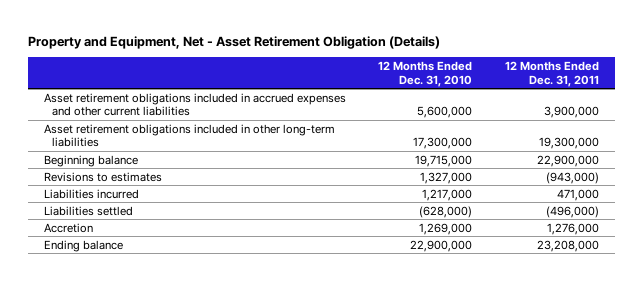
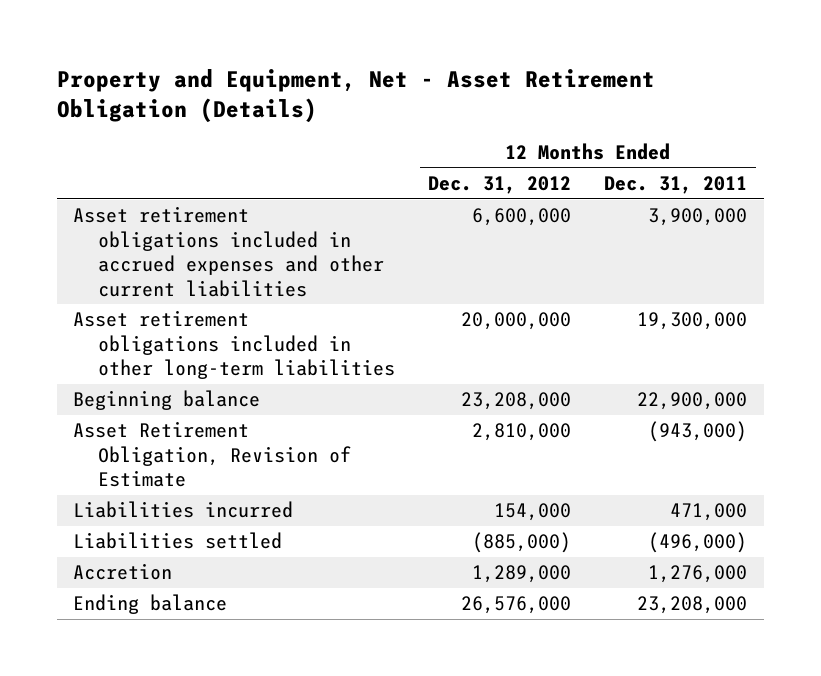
[378,61,473,87] 12 Months Ended Dec. 31, 2010 -> none
none -> [428,175,572,194] Dec. 31, 2012
[44,171,163,182] Revisions to estimates -> [73,421,351,488] Asset Retirement Obligation, Revision of Estimate

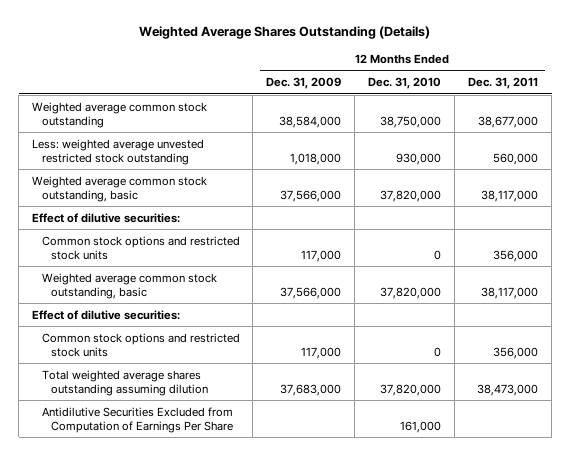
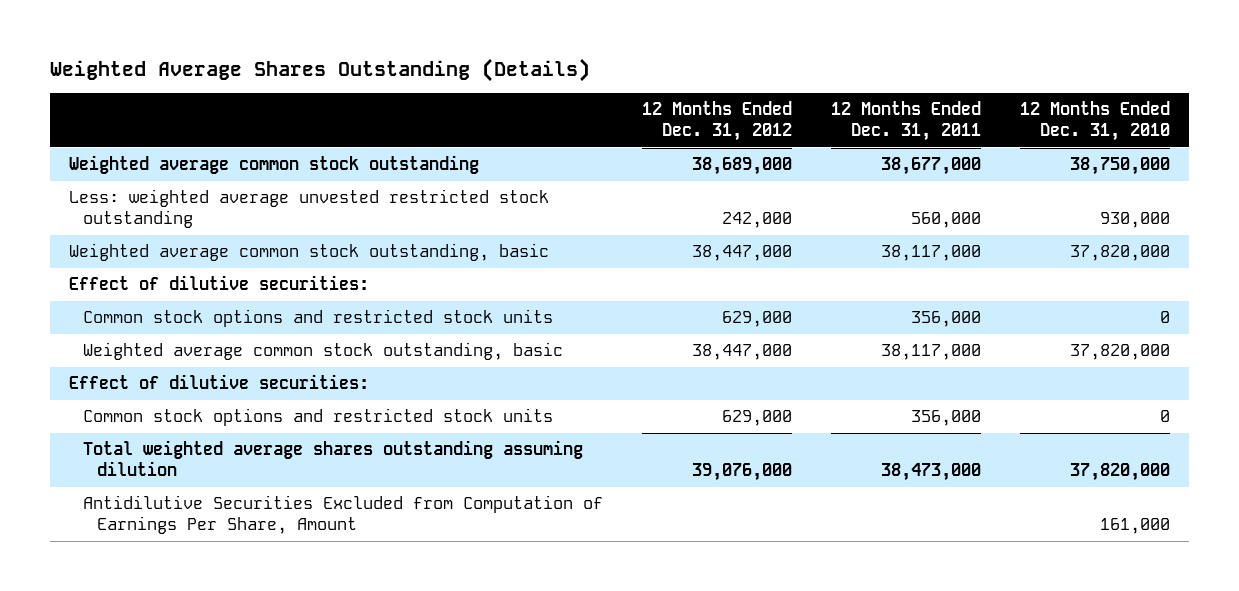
[266,77,342,90] Dec. 31, 2009 -> none
none -> [641,101,792,142] 12 Months Ended Dec. 31, 2012
[41,406,234,433] Antidilutive Securities Excluded from Computation of Earnings Per Share -> [83,495,604,535] Antidilutive Securities Excluded from Computation of Earnings Per Share, Amount

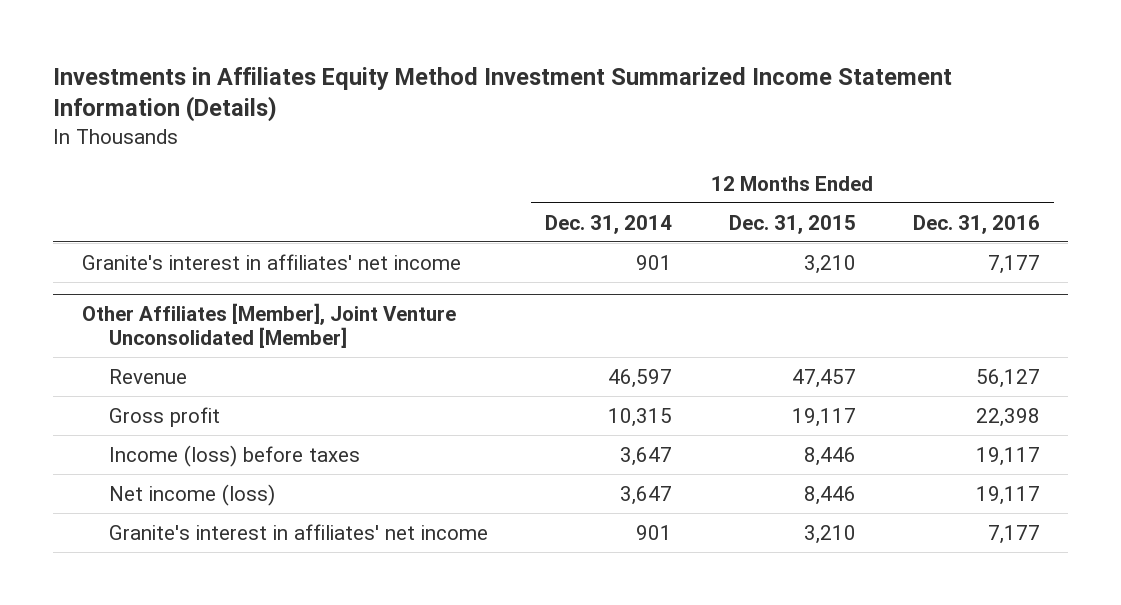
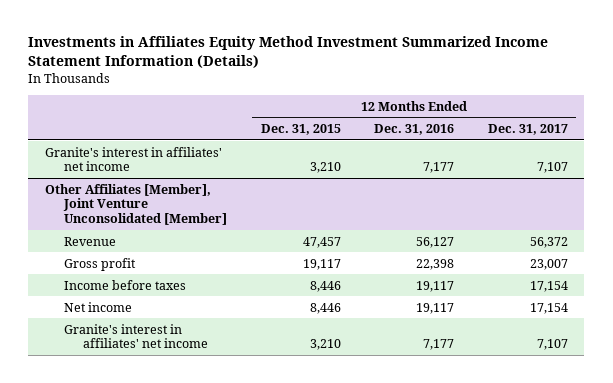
[545,214,673,234] Dec. 31, 2014 -> none
none -> [487,123,568,135] Dec. 31, 2017
[109,444,361,467] Income (loss) before taxes -> [63,279,186,290] Income before taxes
[109,483,276,506] Net income (loss) -> [63,301,132,312] Net income

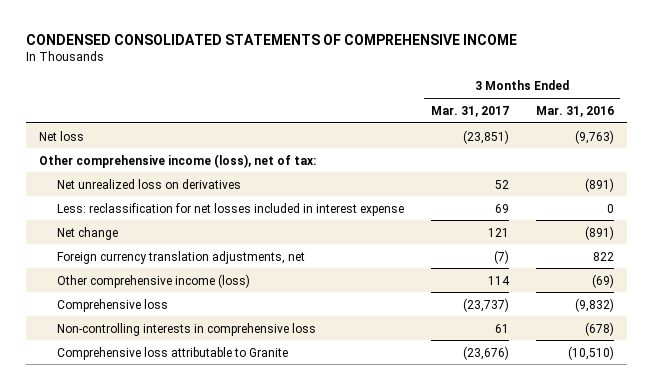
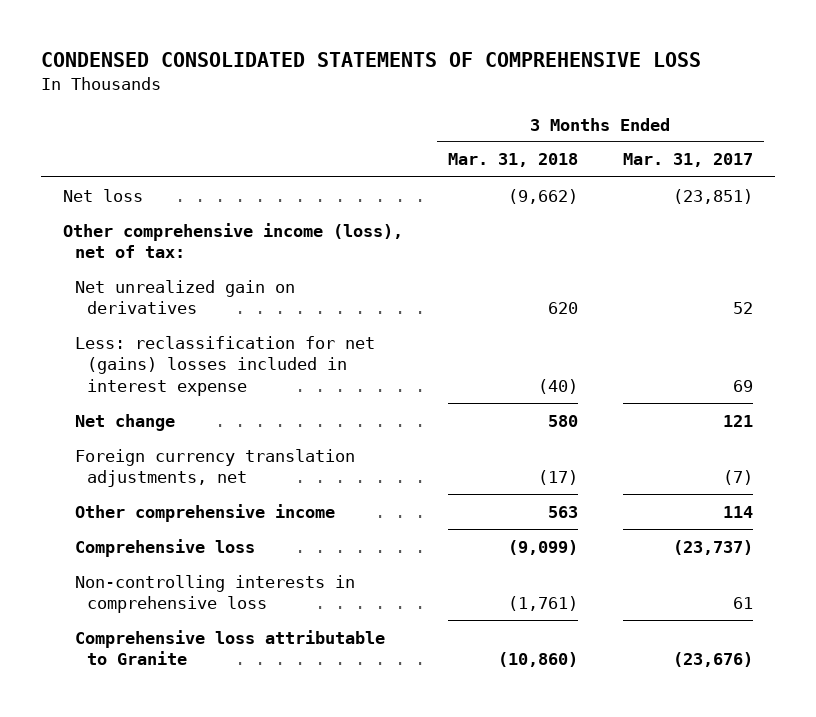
[25,33,517,45] CONDENSED CONSOLIDATED STATEMENTS OF COMPREHENSIVE INCOME -> [40,52,701,68] CONDENSED CONSOLIDATED STATEMENTS OF COMPREHENSIVE LOSS
[535,105,614,117] Mar. 31, 2016 -> none
none -> [447,153,578,168] Mar. 31, 2018
[57,178,242,189] Net unrealized loss on derivatives -> [75,279,296,315] Net unrealized gain on derivatives
[57,202,405,216] Less: reclassification for net losses included in interest expense -> [75,335,376,396] Less: reclassification for net (gains) losses included in interest expense
[57,273,251,288] Other comprehensive income (loss) -> [75,503,336,522] Other comprehensive income

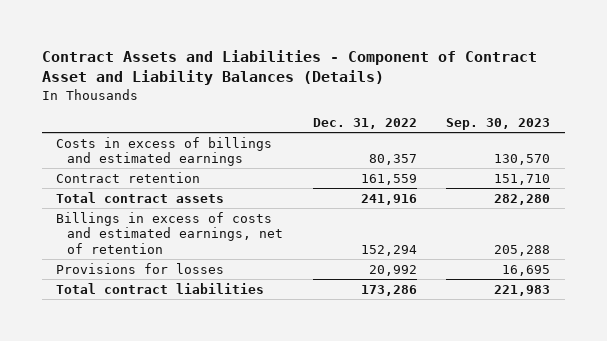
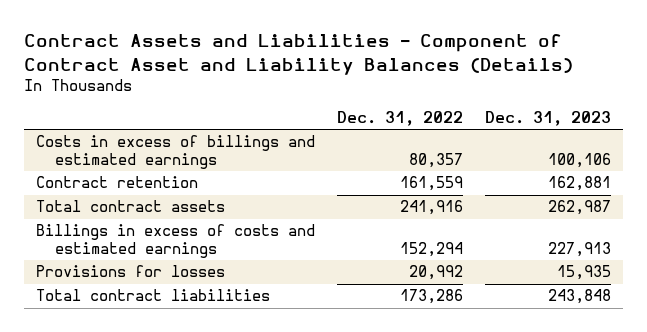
[446,118,551,131] Sep. 30, 2023 -> none
none -> [485,110,612,126] Dec. 31, 2023
[56,211,283,255] Billings in excess of costs and estimated earnings, net of retention -> [35,224,315,258] Billings in excess of costs and estimated earnings

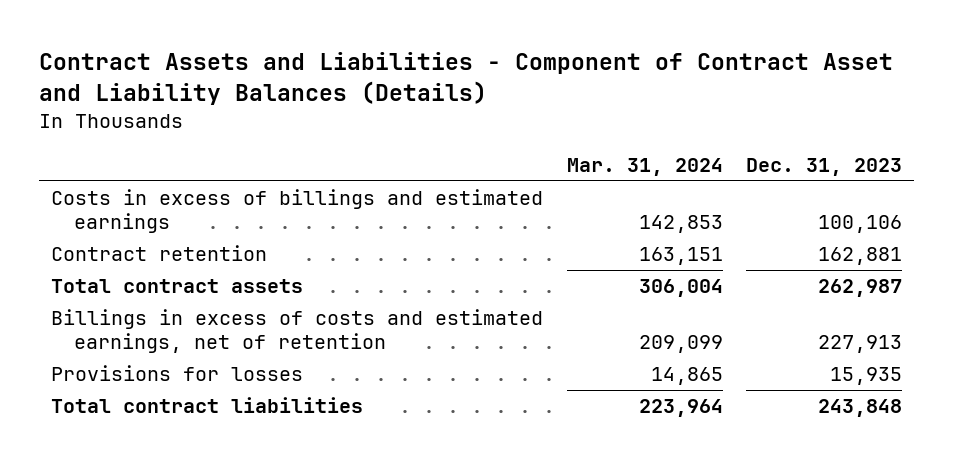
[336,110,463,126] Dec. 31, 2022 -> none
none -> [566,157,723,176] Mar. 31, 2024
[35,224,315,258] Billings in excess of costs and estimated earnings -> [51,309,544,354] Billings in excess of costs and estimated earnings, net of retention

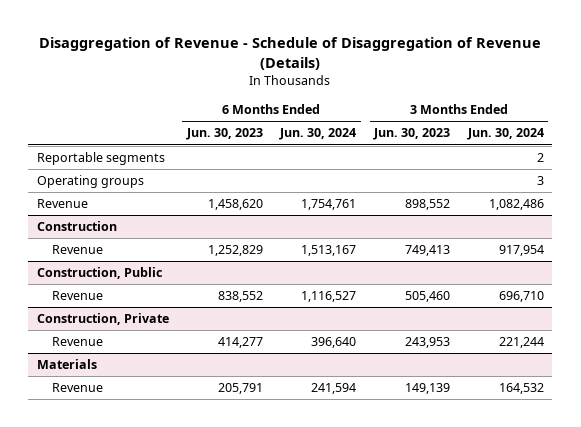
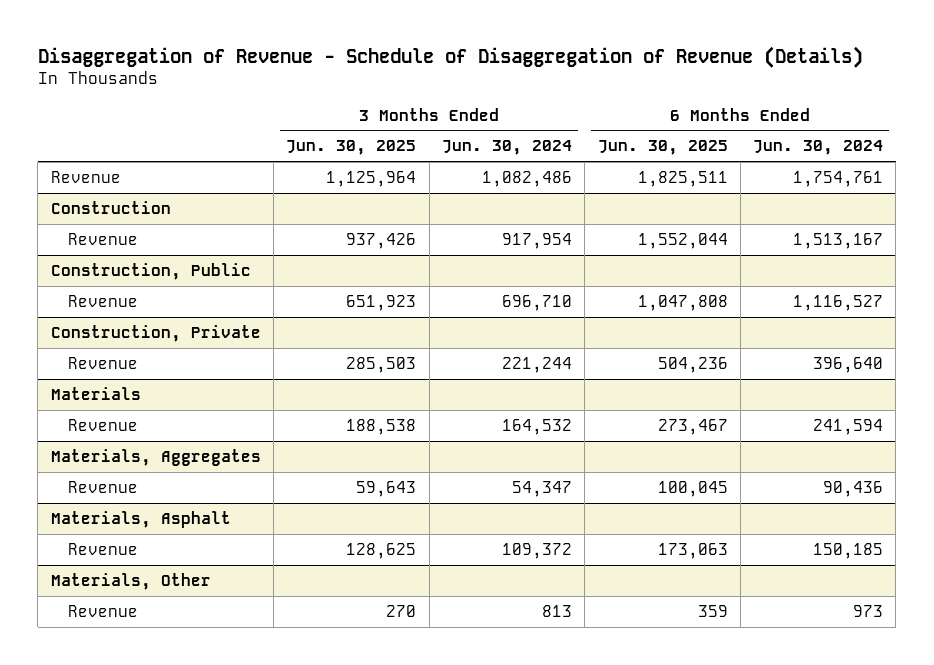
[185,128,263,141] Jun. 30, 2023 -> none
[372,128,450,141] Jun. 30, 2023 -> none
none -> [286,140,417,156] Jun. 30, 2025
none -> [597,140,728,156] Jun. 30, 2025
[37,152,166,166] Reportable segments -> none
[37,175,145,189] Operating groups -> none
none -> [50,448,261,466] Materials, Aggregates
none -> [67,480,138,493] Revenue
none -> [50,510,231,528] Materials, Asphalt
none -> [67,542,138,555] Revenue
none -> [50,572,211,590] Materials, Other
none -> [67,604,138,617] Revenue

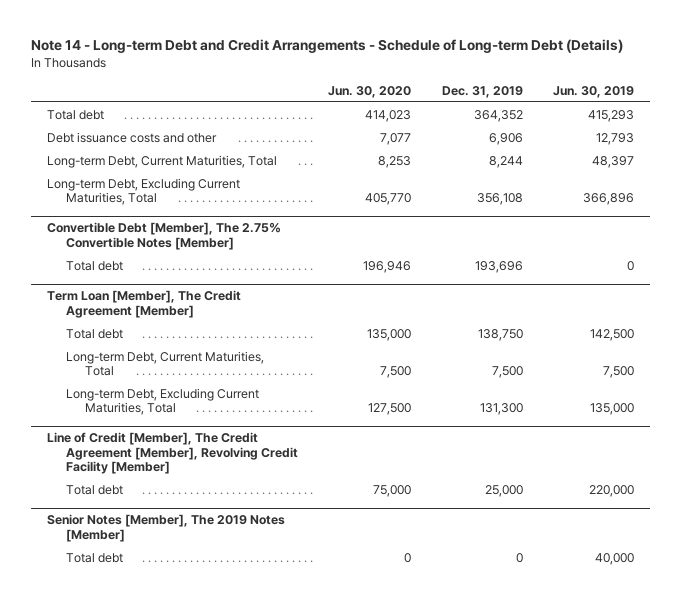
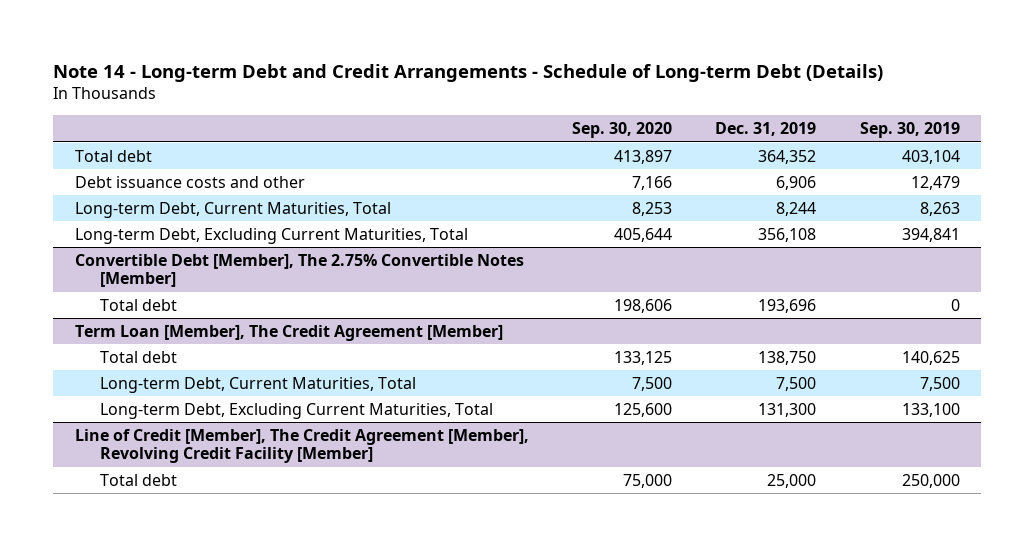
[328,85,412,98] Jun. 30, 2020 -> none
[553,85,635,98] Jun. 30, 2019 -> none
none -> [572,122,673,139] Sep. 30, 2020
none -> [859,122,960,139] Sep. 30, 2019
[46,513,285,542] Senior Notes [Member], The 2019 Notes [Member] -> none
[65,552,123,563] Total debt -> none

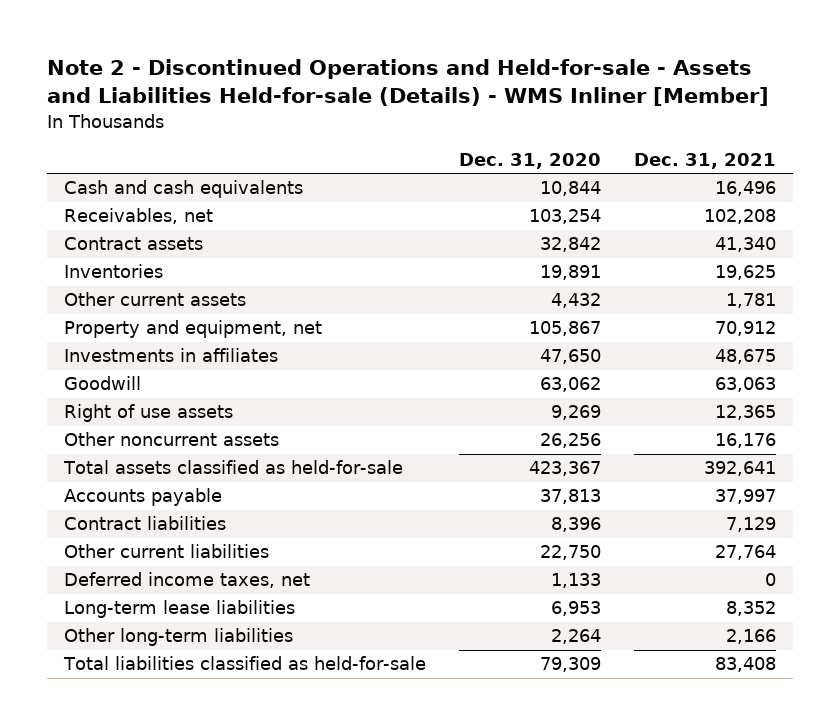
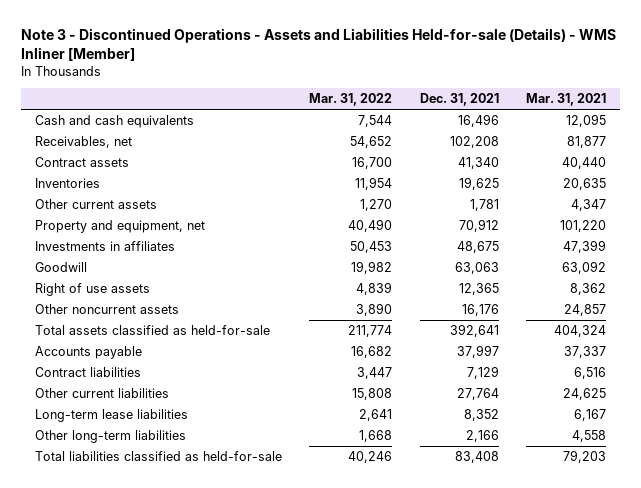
[47,59,770,107] Note 2 - Discontinued Operations and Held-for-sale - Assets and Liabilities Held-for-sale (Details) - WMS Inliner [Member] -> [20,28,616,62] Note 3 - Discontinued Operations - Assets and Liabilities Held-for-sale (Details) - WMS Inliner [Member]
[459,153,602,170] Dec. 31, 2020 -> none
none -> [309,93,393,107] Mar. 31, 2022
none -> [526,93,607,107] Mar. 31, 2021
[63,572,310,589] Deferred income taxes, net -> none

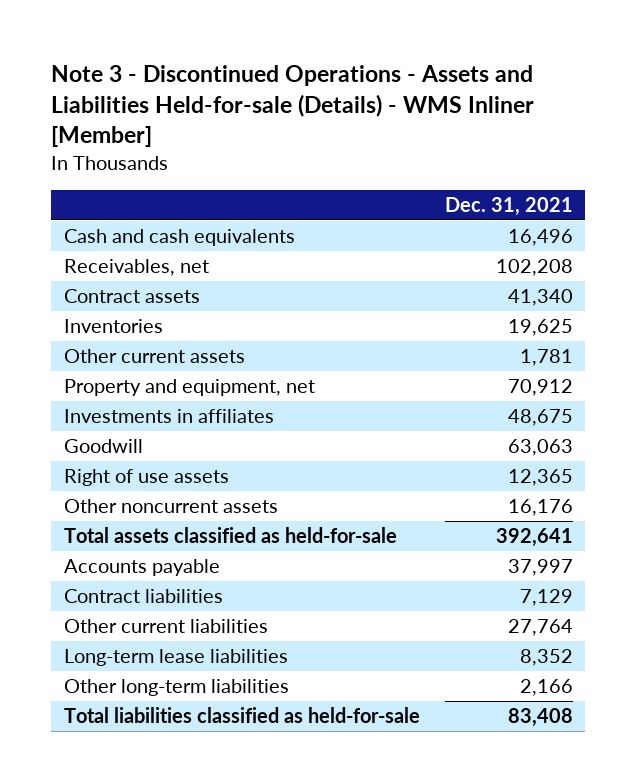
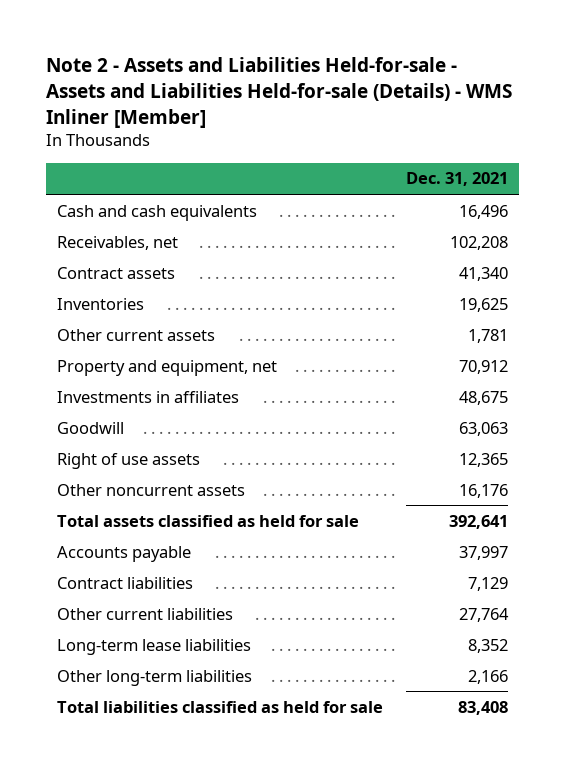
[51,64,535,148] Note 3 - Discontinued Operations - Assets and Liabilities Held-for-sale (Details) - WMS Inliner [Member] -> [46,57,513,128] Note 2 - Assets and Liabilities Held-for-sale - Assets and Liabilities Held-for-sale (Details) - WMS Inliner [Member]
[63,526,397,543] Total assets classified as held-for-sale -> [57,514,360,527] Total assets classified as held for sale
[63,706,420,723] Total liabilities classified as held-for-sale -> [57,700,384,713] Total liabilities classified as held for sale

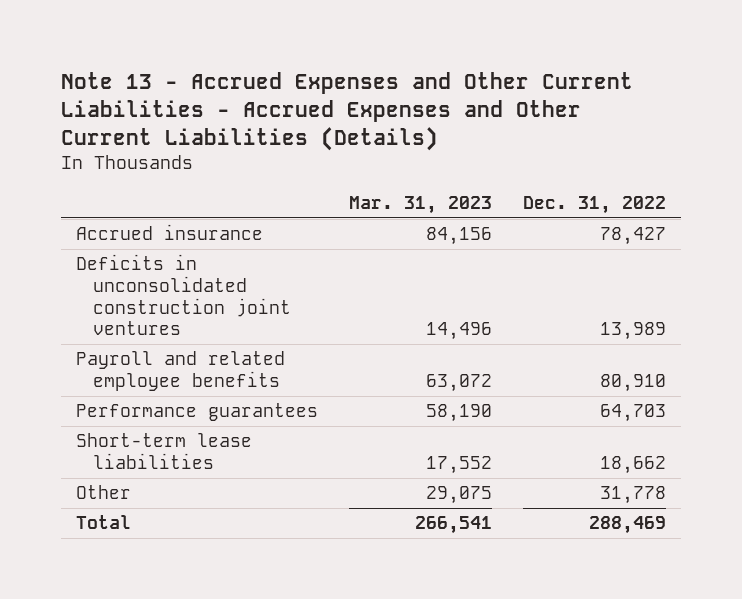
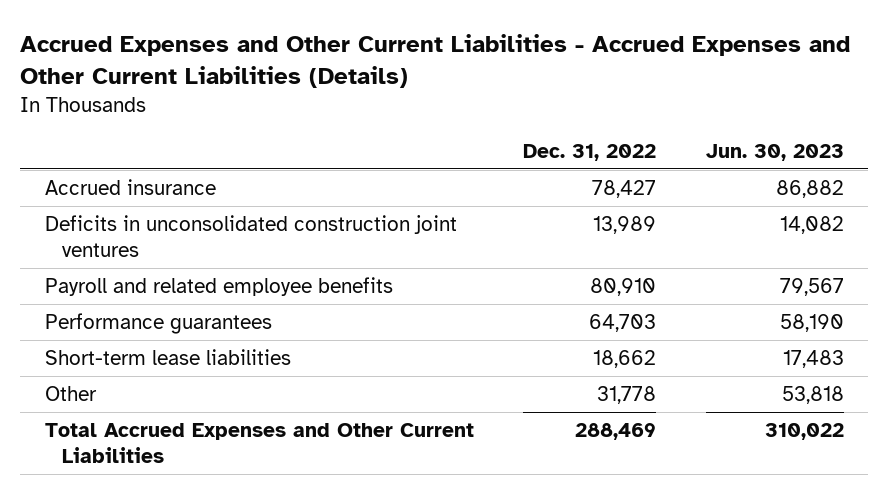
[60,71,633,151] Note 13 - Accrued Expenses and Other Current Liabilities - Accrued Expenses and Other Current Liabilities (Details) -> [20,34,851,89] Accrued Expenses and Other Current Liabilities - Accrued Expenses and Other Current Liabilities (Details)
[348,195,492,214] Mar. 31, 2023 -> none
none -> [705,143,844,161] Jun. 30, 2023
[76,515,132,530] Total -> [44,423,474,464] Total Accrued Expenses and Other Current Liabilities

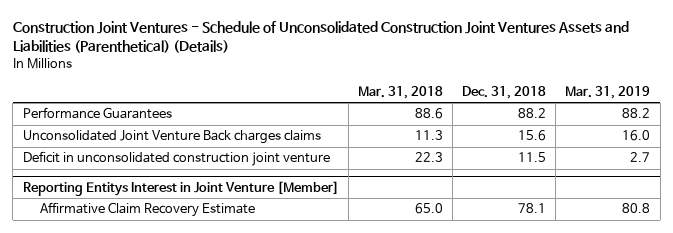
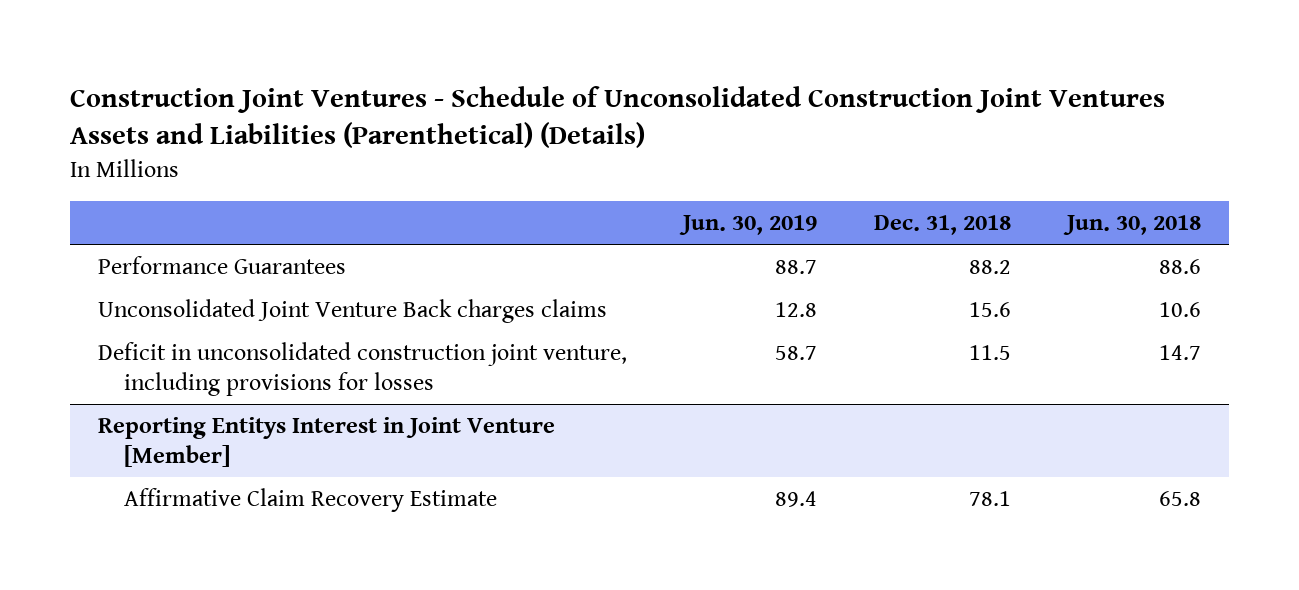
[357,85,443,99] Mar. 31, 2018 -> none
[565,85,651,99] Mar. 31, 2019 -> none
none -> [679,215,818,236] Jun. 30, 2019
none -> [1063,215,1202,236] Jun. 30, 2018
[22,151,330,167] Deficit in unconsolidated construction joint venture -> [98,342,628,396] Deficit in unconsolidated construction joint venture, including provisions for losses

